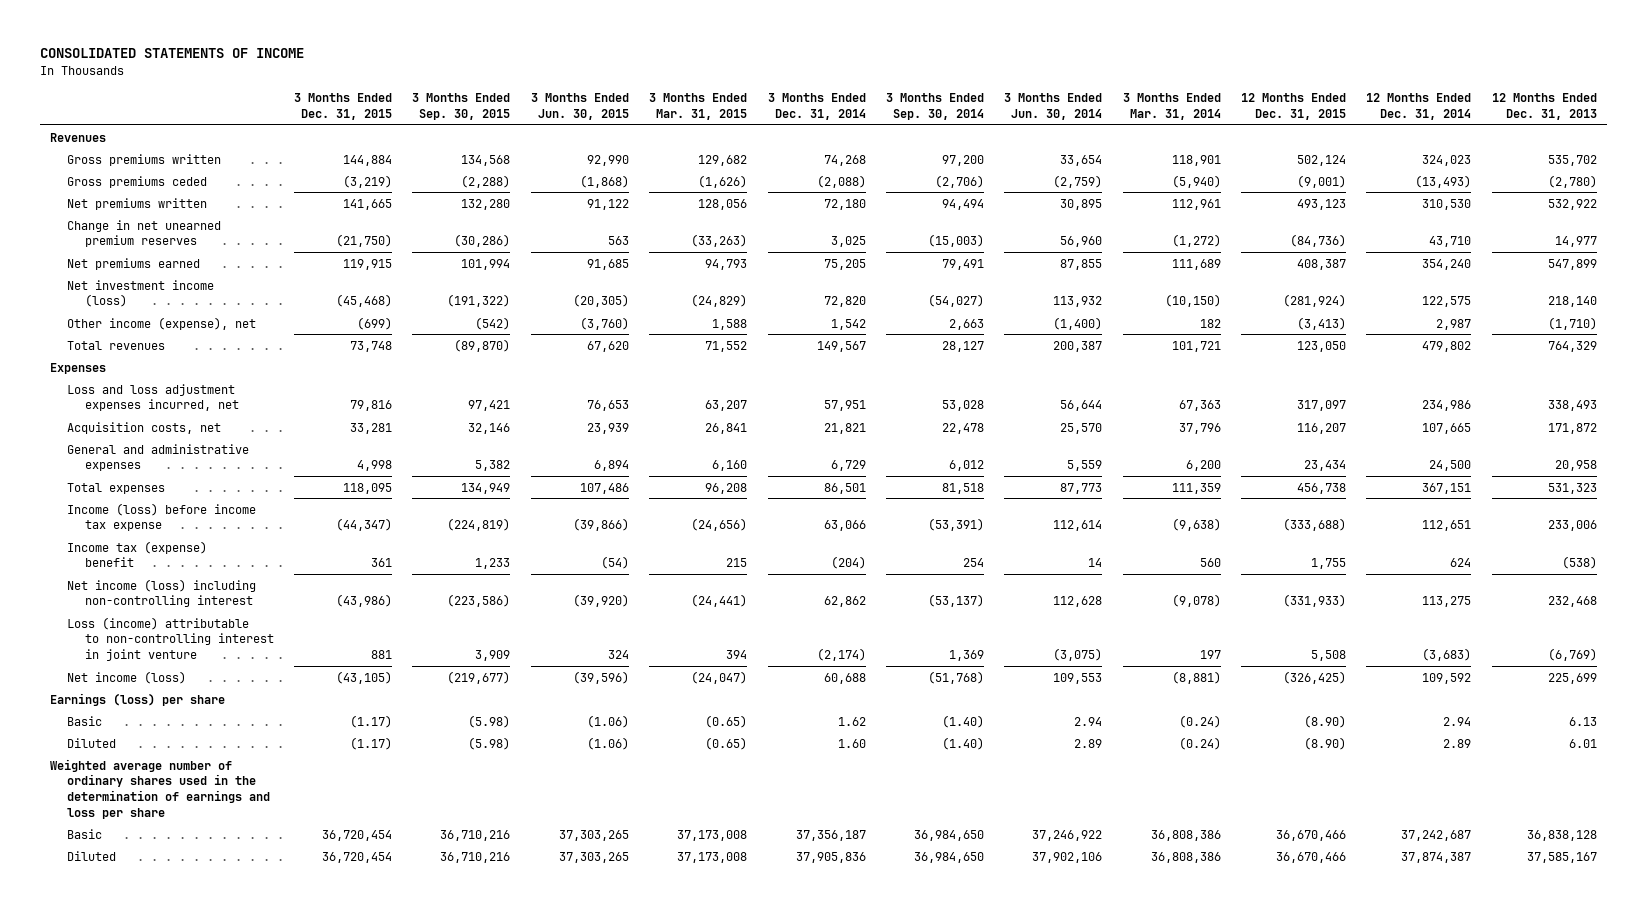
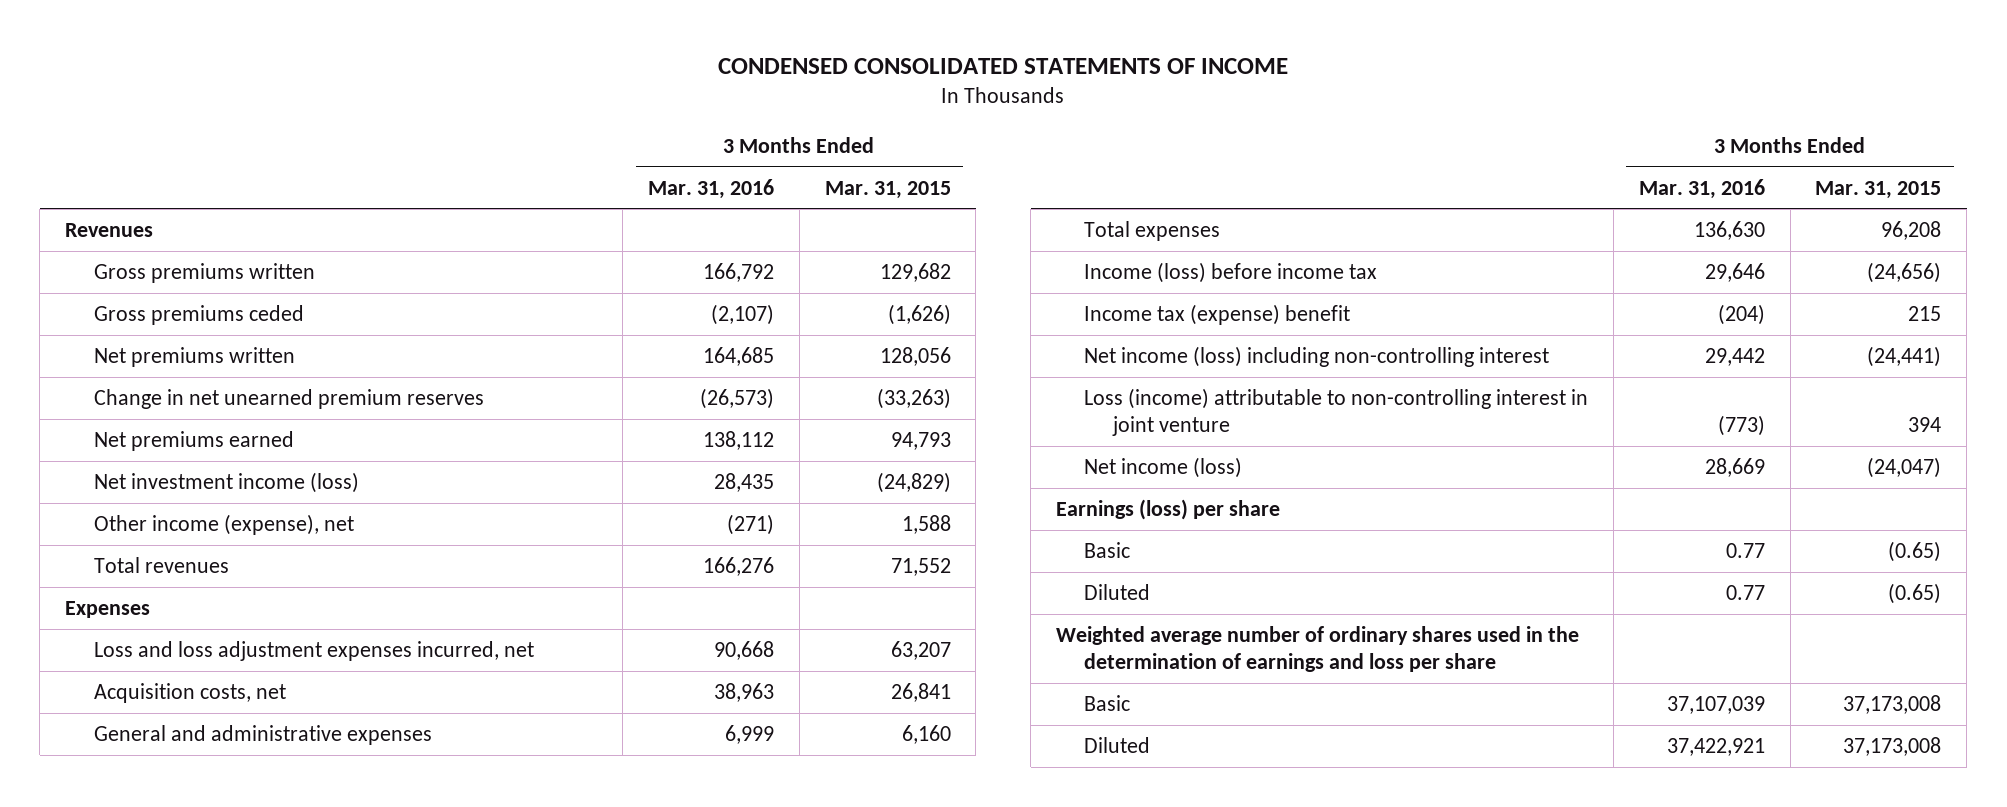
[39,48,304,59] CONSOLIDATED STATEMENTS OF INCOME -> [718,57,1289,74] CONDENSED CONSOLIDATED STATEMENTS OF INCOME
[294,93,393,120] 3 Months Ended Dec. 31, 2015 -> none
[412,93,511,120] 3 Months Ended Sep. 30, 2015 -> none
[530,93,629,120] 3 Months Ended Jun. 30, 2015 -> none
[767,93,866,120] 3 Months Ended Dec. 31, 2014 -> none
[885,93,984,120] 3 Months Ended Sep. 30, 2014 -> none
[1004,93,1103,120] 3 Months Ended Jun. 30, 2014 -> none
[1122,93,1221,120] 3 Months Ended Mar. 31, 2014 -> none
[1241,93,1347,120] 12 Months Ended Dec. 31, 2015 -> none
[1366,93,1472,120] 12 Months Ended Dec. 31, 2014 -> none
[1491,93,1597,120] 12 Months Ended Dec. 31, 2013 -> none
none -> [648,178,775,199] Mar. 31, 2016
[67,502,257,532] Income (loss) before income tax expense -> [1084,261,1378,283] Income (loss) before income tax

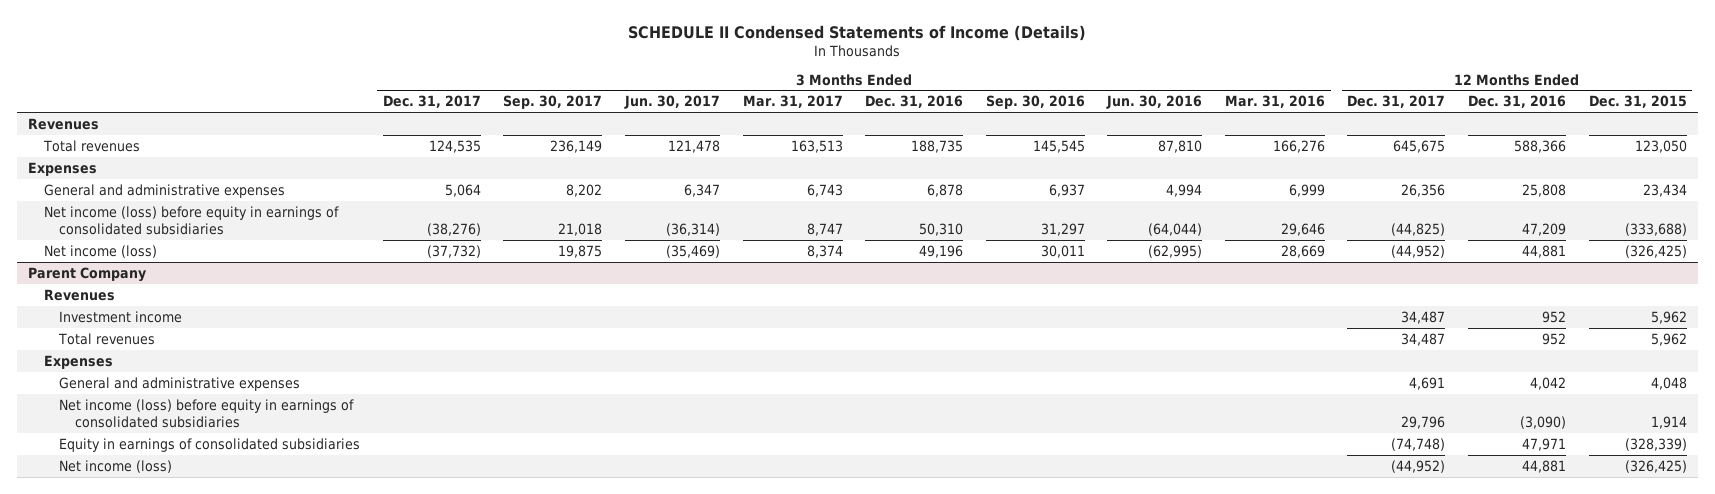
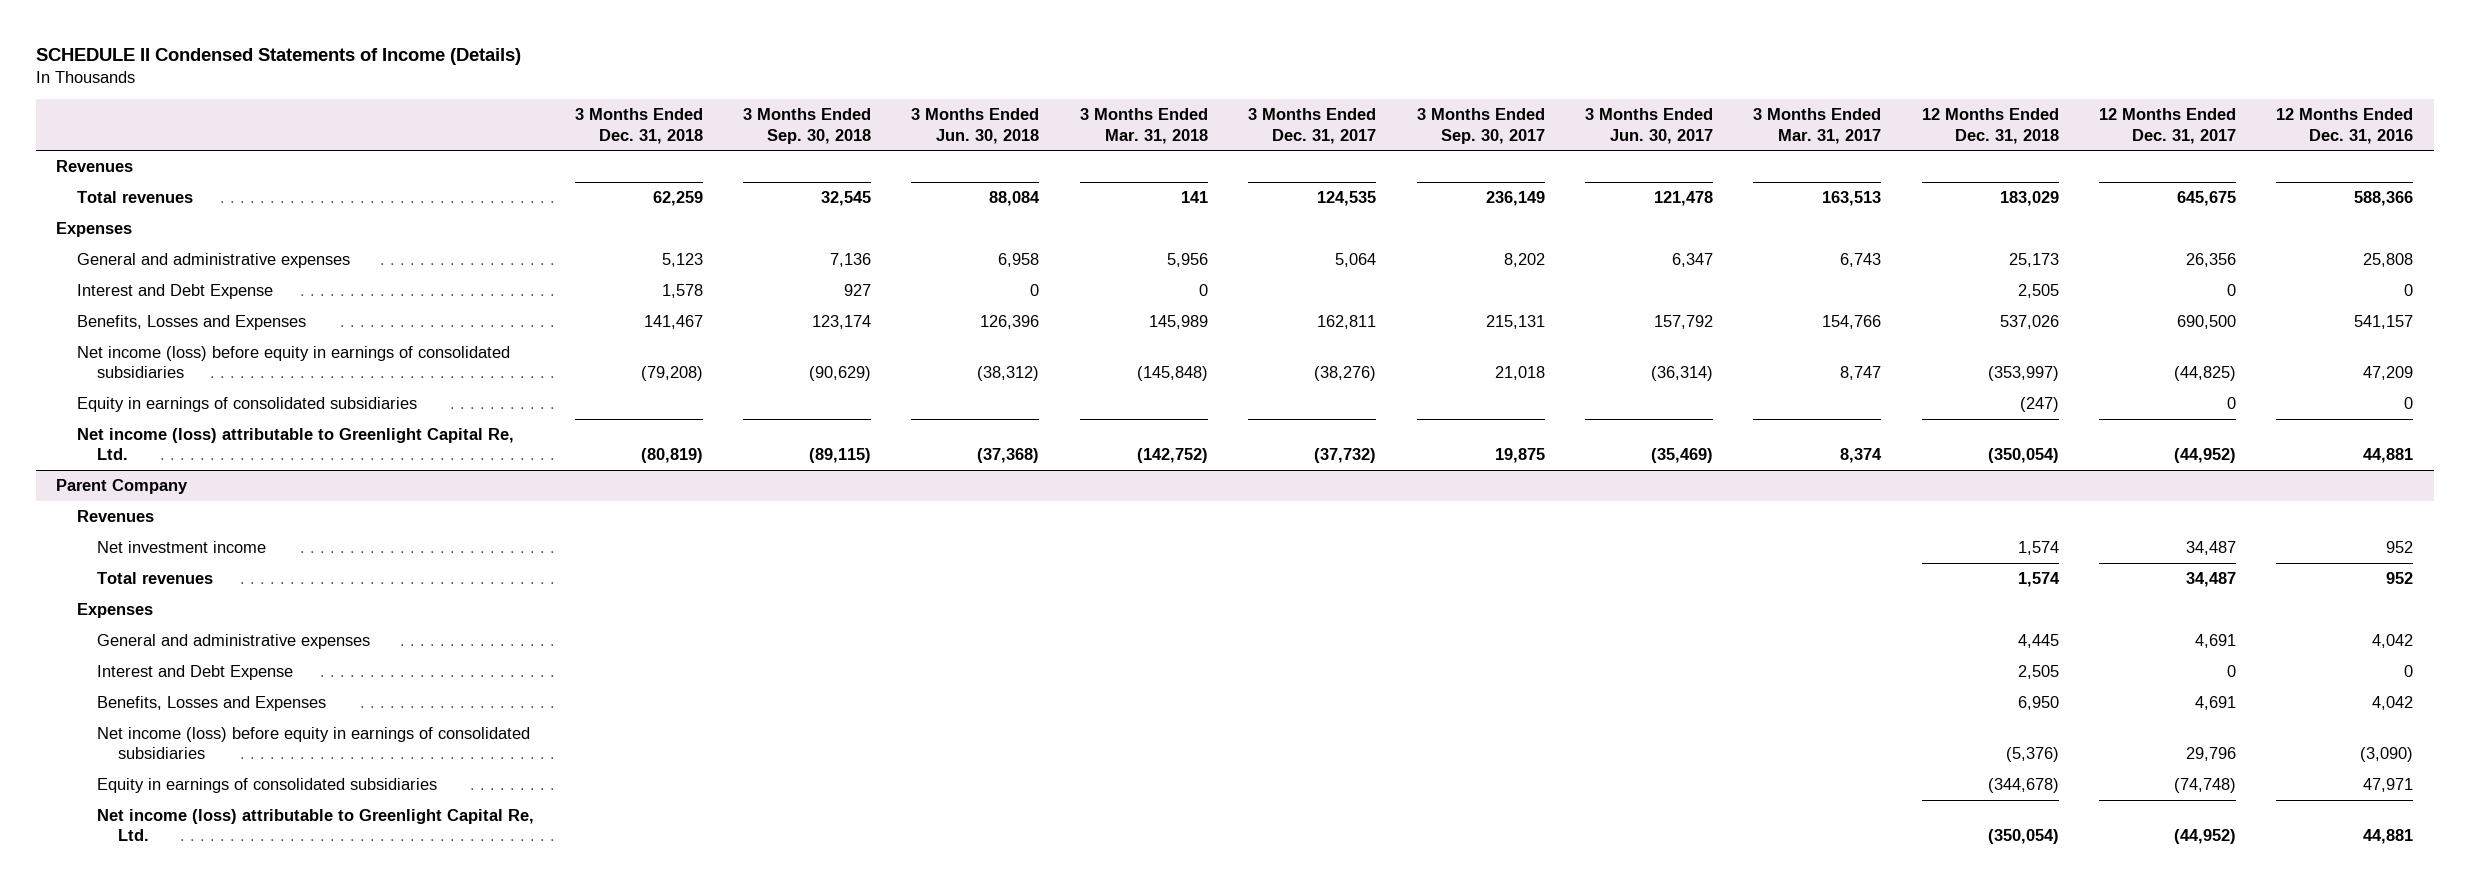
[865,95,964,109] Dec. 31, 2016 -> none
[985,95,1085,110] Sep. 30, 2016 -> none
[1106,95,1203,110] Jun. 30, 2016 -> none
[1224,95,1325,109] Mar. 31, 2016 -> none
[1588,95,1687,109] Dec. 31, 2015 -> none
none -> [574,108,703,144] 3 Months Ended Dec. 31, 2018
none -> [743,108,872,144] 3 Months Ended Sep. 30, 2018
none -> [911,108,1040,144] 3 Months Ended Jun. 30, 2018
none -> [1079,108,1208,144] 3 Months Ended Mar. 31, 2018
none -> [1921,108,2059,144] 12 Months Ended Dec. 31, 2018
none -> [76,283,273,299] Interest and Debt Expense
none -> [76,314,306,330] Benefits, Losses and Expenses
none -> [76,396,417,412] Equity in earnings of consolidated subsidiaries
[43,244,157,258] Net income (loss) -> [76,427,514,461] Net income (loss) attributable to Greenlight Capital Re, Ltd.
[59,310,183,323] Investment income -> [97,540,267,553] Net investment income
none -> [97,664,294,680] Interest and Debt Expense
none -> [97,695,327,711] Benefits, Losses and Expenses
[59,459,173,473] Net income (loss) -> [97,808,535,842] Net income (loss) attributable to Greenlight Capital Re, Ltd.

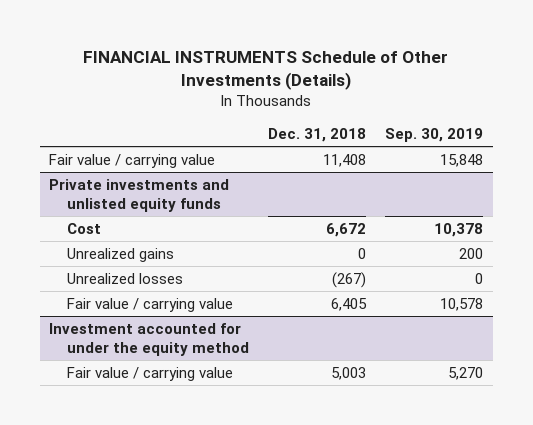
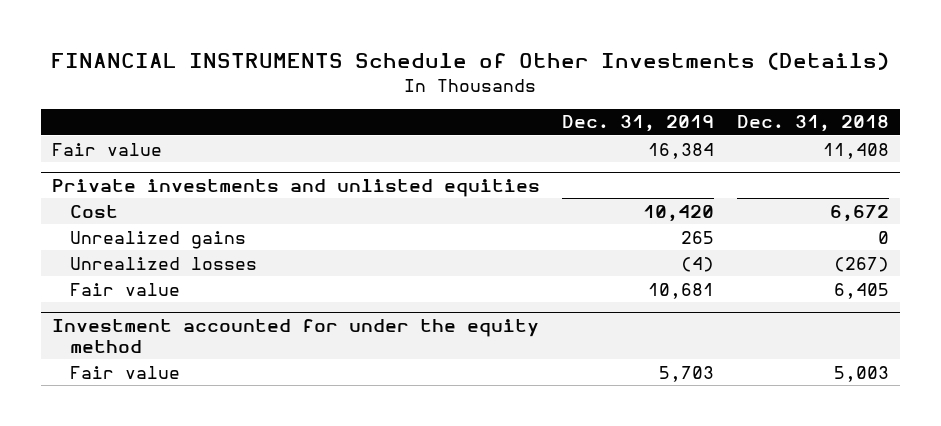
[385,128,484,143] Sep. 30, 2019 -> none
none -> [562,115,715,133] Dec. 31, 2019
[49,153,216,168] Fair value / carrying value -> [52,142,163,156] Fair value
[49,178,230,213] Private investments and unlisted equity funds -> [52,178,541,197] Private investments and unlisted equities
[67,297,234,312] Fair value / carrying value -> [70,282,181,296] Fair value
[67,366,234,381] Fair value / carrying value -> [70,365,181,379] Fair value

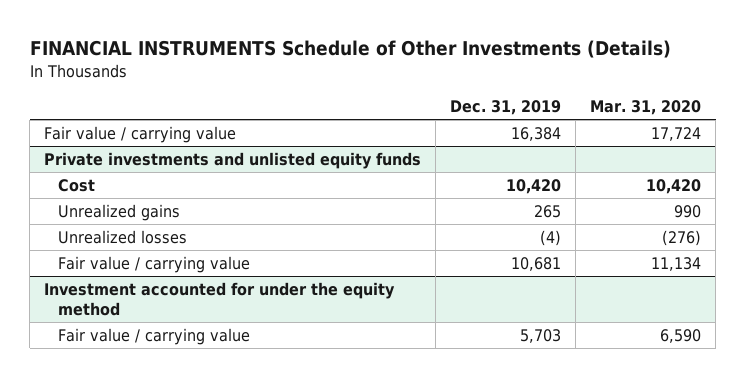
[736,115,889,133] Dec. 31, 2018 -> none
none -> [590,100,702,116] Mar. 31, 2020
[52,142,163,156] Fair value -> [44,126,237,144] Fair value / carrying value
[52,178,541,197] Private investments and unlisted equities -> [44,152,422,170] Private investments and unlisted equity funds
[70,282,181,296] Fair value -> [57,256,250,274] Fair value / carrying value
[70,365,181,379] Fair value -> [57,328,250,346] Fair value / carrying value

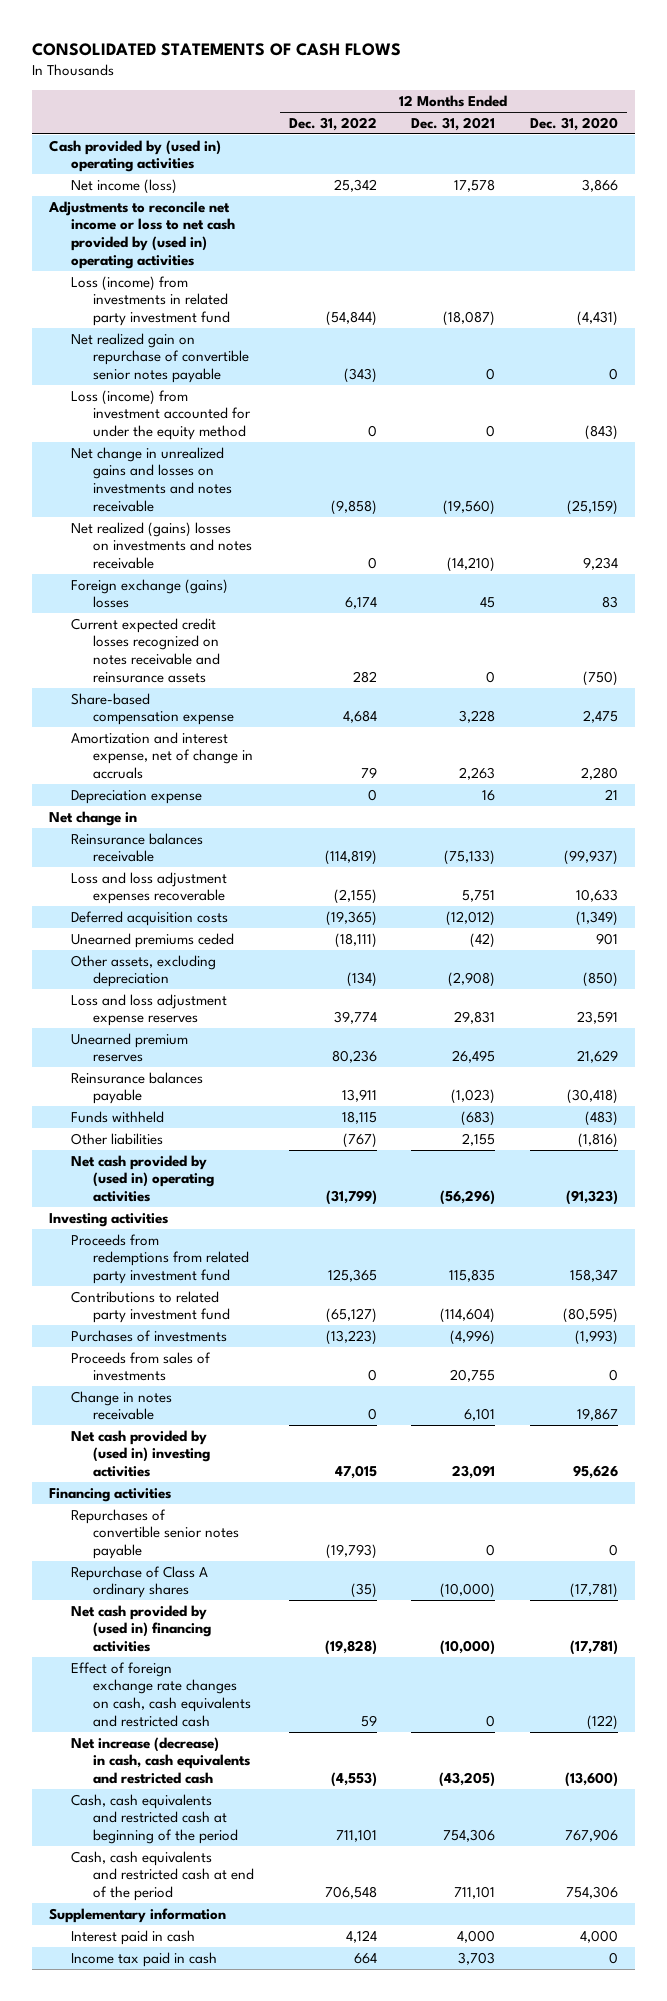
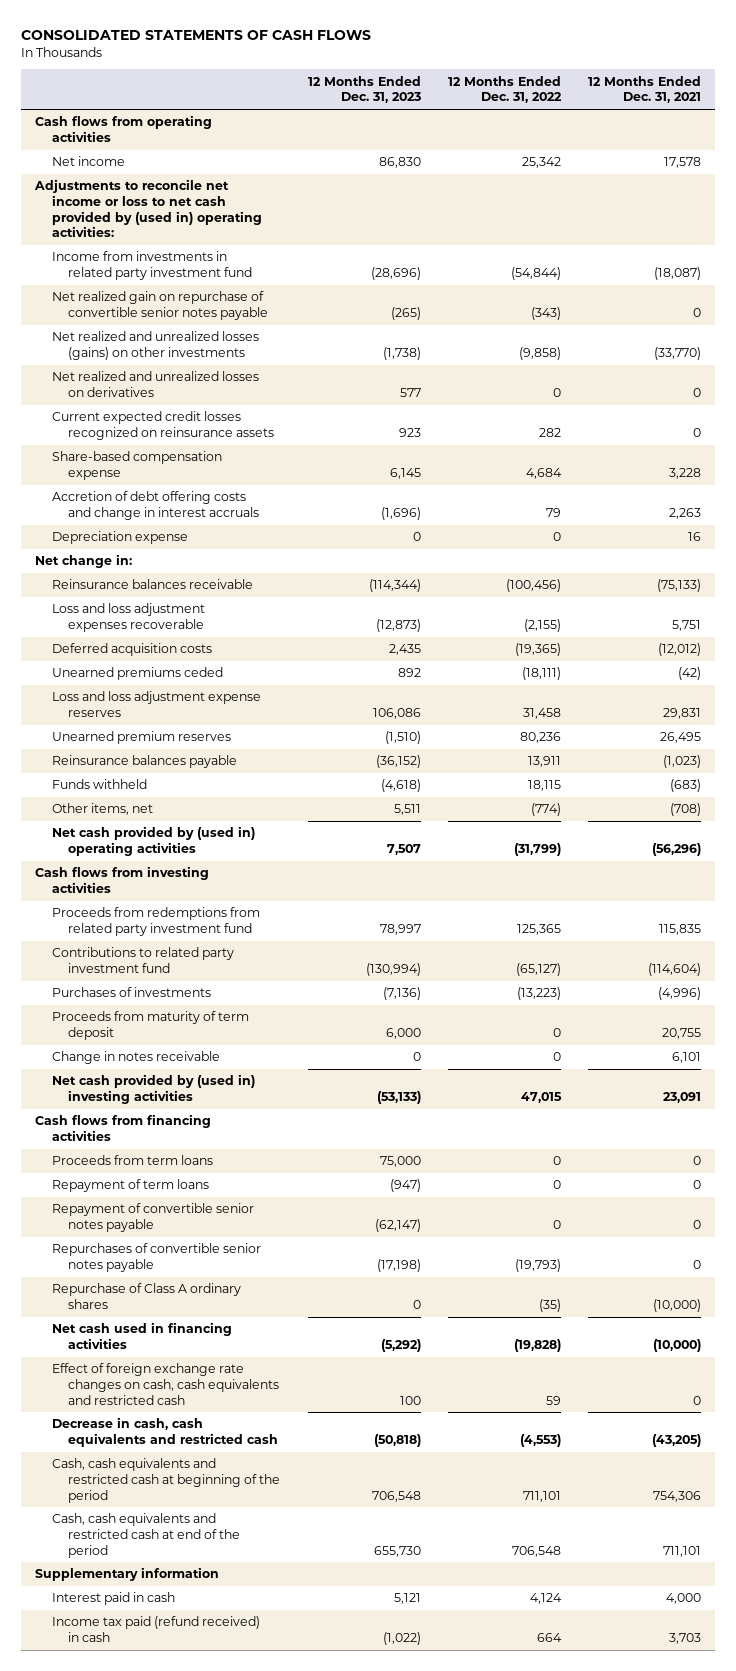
[529,117,618,132] Dec. 31, 2020 -> none
none -> [307,75,421,104] 12 Months Ended Dec. 31, 2023
[49,139,222,173] Cash provided by (used in) operating activities -> [34,115,212,142] Cash flows from operating activities
[71,178,178,194] Net income (loss) -> [51,156,125,167] Net income
[48,200,236,269] Adjustments to reconcile net income or loss to net cash provided by (used in) operating activities -> [33,179,262,238] Adjustments to reconcile net income or loss to net cash provided by (used in) operating activities:
[71,275,231,327] Loss (income) from investments in related party investment fund -> [51,251,253,280] Income from investments in related party investment fund
[71,389,252,441] Loss (income) from investment accounted for under the equity method -> none
[71,578,229,609] Foreign exchange (gains) losses -> none
[71,446,233,512] Net change in unrealized gains and losses on investments and notes receivable -> [51,331,259,360] Net realized and unrealized losses (gains) on other investments
[443,499,496,515] (19,560) -> [654,346,702,360] (33,770)
[71,521,253,570] Net realized (gains) losses on investments and notes receivable -> [51,371,259,397] Net realized and unrealized losses on derivatives
[447,557,496,573] (14,210) -> [693,387,702,397] 0
[71,617,221,683] Current expected credit losses recognized on notes receivable and reinsurance assets -> [51,411,275,440] Current expected credit losses recognized on reinsurance assets
[71,731,254,780] Amortization and interest expense, net of change in accruals -> [51,491,260,520] Accretion of debt offering costs and change in interest accruals
[49,810,138,826] Net change in -> [34,554,132,569] Net change in:
[324,850,377,866] (114,819) -> [505,579,561,593] (100,456)
[71,954,217,988] Other assets, excluding depreciation -> none
[333,1011,377,1025] 39,774 -> [522,707,561,719] 31,458
[71,1132,164,1145] Other liabilities -> [51,803,153,816] Other items, net
[342,1132,377,1148] (767) -> [530,803,561,817] (774)
[462,1132,496,1146] 2,155 -> [670,803,702,817] (708)
[49,1212,169,1227] Investing activities -> [34,866,209,893] Cash flows from investing activities
[71,1351,212,1382] Proceeds from sales of investments -> [51,1011,249,1040] Proceeds from maturity of term deposit
[49,1487,172,1502] Financing activities -> [34,1114,211,1141] Cash flows from financing activities
none -> [51,1155,213,1166] Proceeds from term loans
none -> [51,1179,209,1193] Repayment of term loans
none -> [51,1203,254,1232] Repayment of convertible senior notes payable
[71,1604,212,1653] Net cash provided by (used in) financing activities -> [51,1322,232,1349] Net cash used in financing activities
[71,1736,251,1785] Net increase (decrease) in cash, cash equivalents and restricted cash -> [51,1417,279,1447] Decrease in cash, cash equivalents and restricted cash
[71,1951,218,1967] Income tax paid in cash -> [51,1616,260,1642] Income tax paid (refund received) in cash

